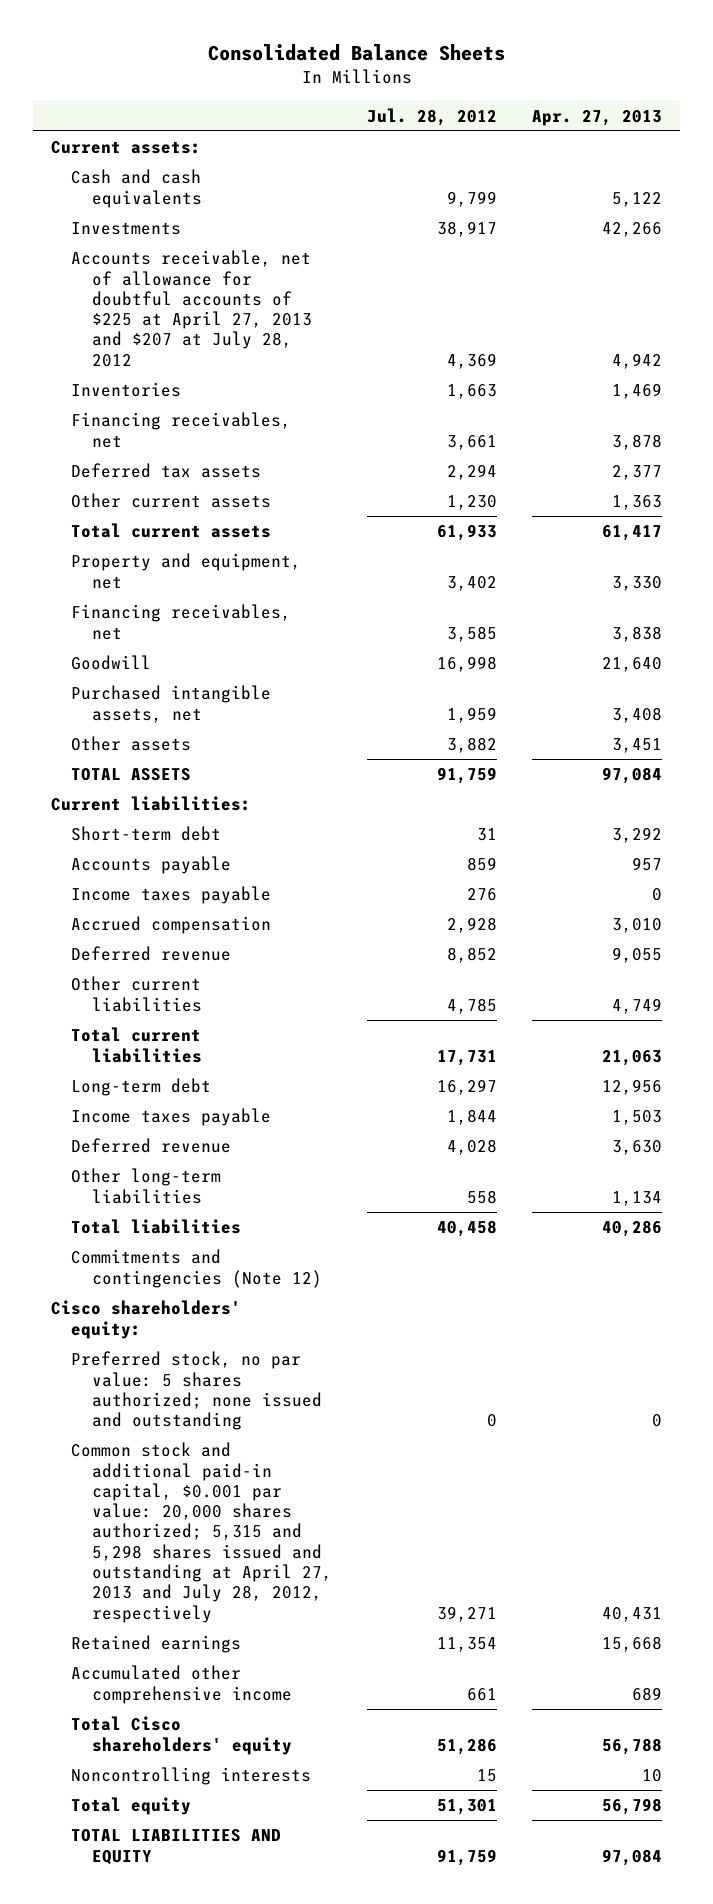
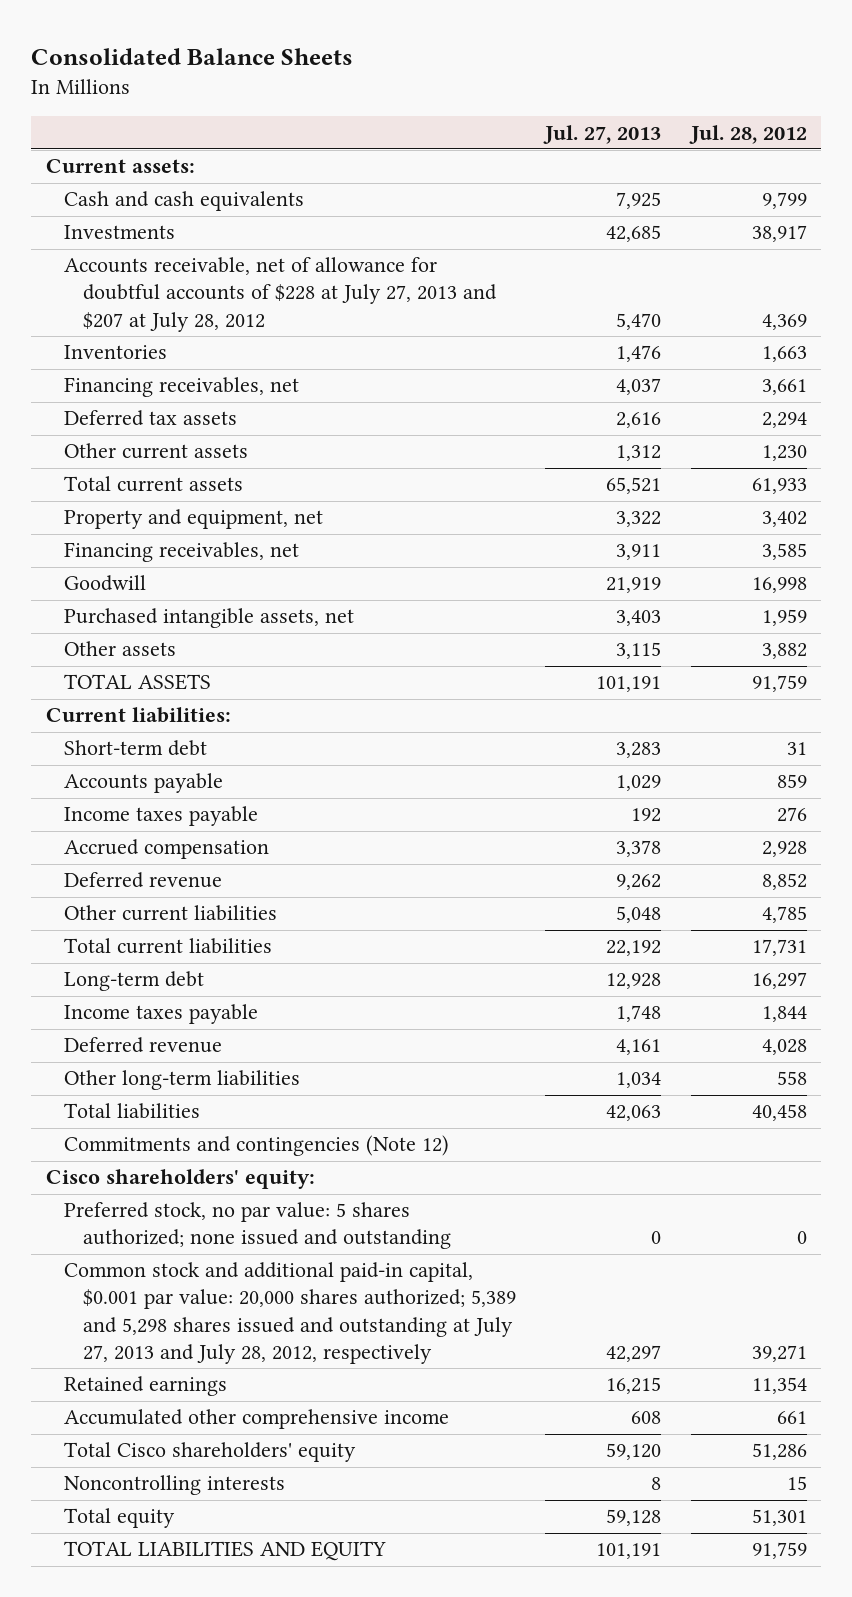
[532,109,663,126] Apr. 27, 2013 -> none
none -> [543,124,662,144] Jul. 27, 2013
[71,250,312,367] Accounts receivable, net of allowance for doubtful accounts of $225 at April 27, 2013 and $207 at July 28, 2012 -> [64,257,498,332] Accounts receivable, net of allowance for doubtful accounts of $228 at July 27, 2013 and $207 at July 28, 2012
[71,1442,332,1623] Common stock and additional paid-in capital, $0.001 par value: 20,000 shares authorized; 5,315 and 5,298 shares issued and outstanding at April 27, 2013 and July 28, 2012, respectively -> [64,1262,517,1364] Common stock and additional paid-in capital, $0.001 par value: 20,000 shares authorized; 5,389 and 5,298 shares issued and outstanding at July 27, 2013 and July 28, 2012, respectively

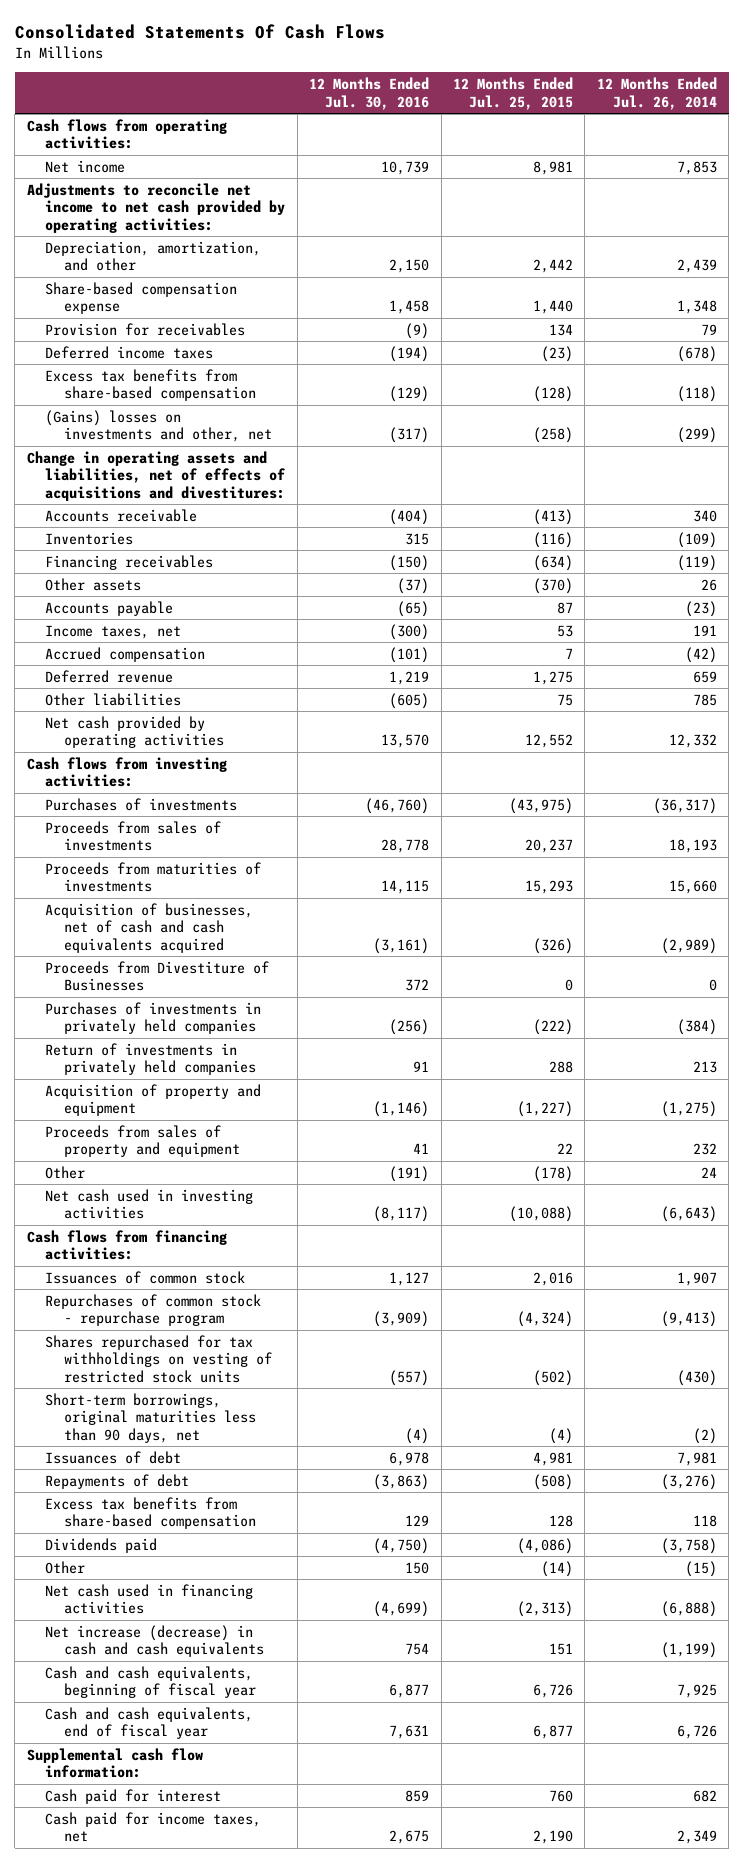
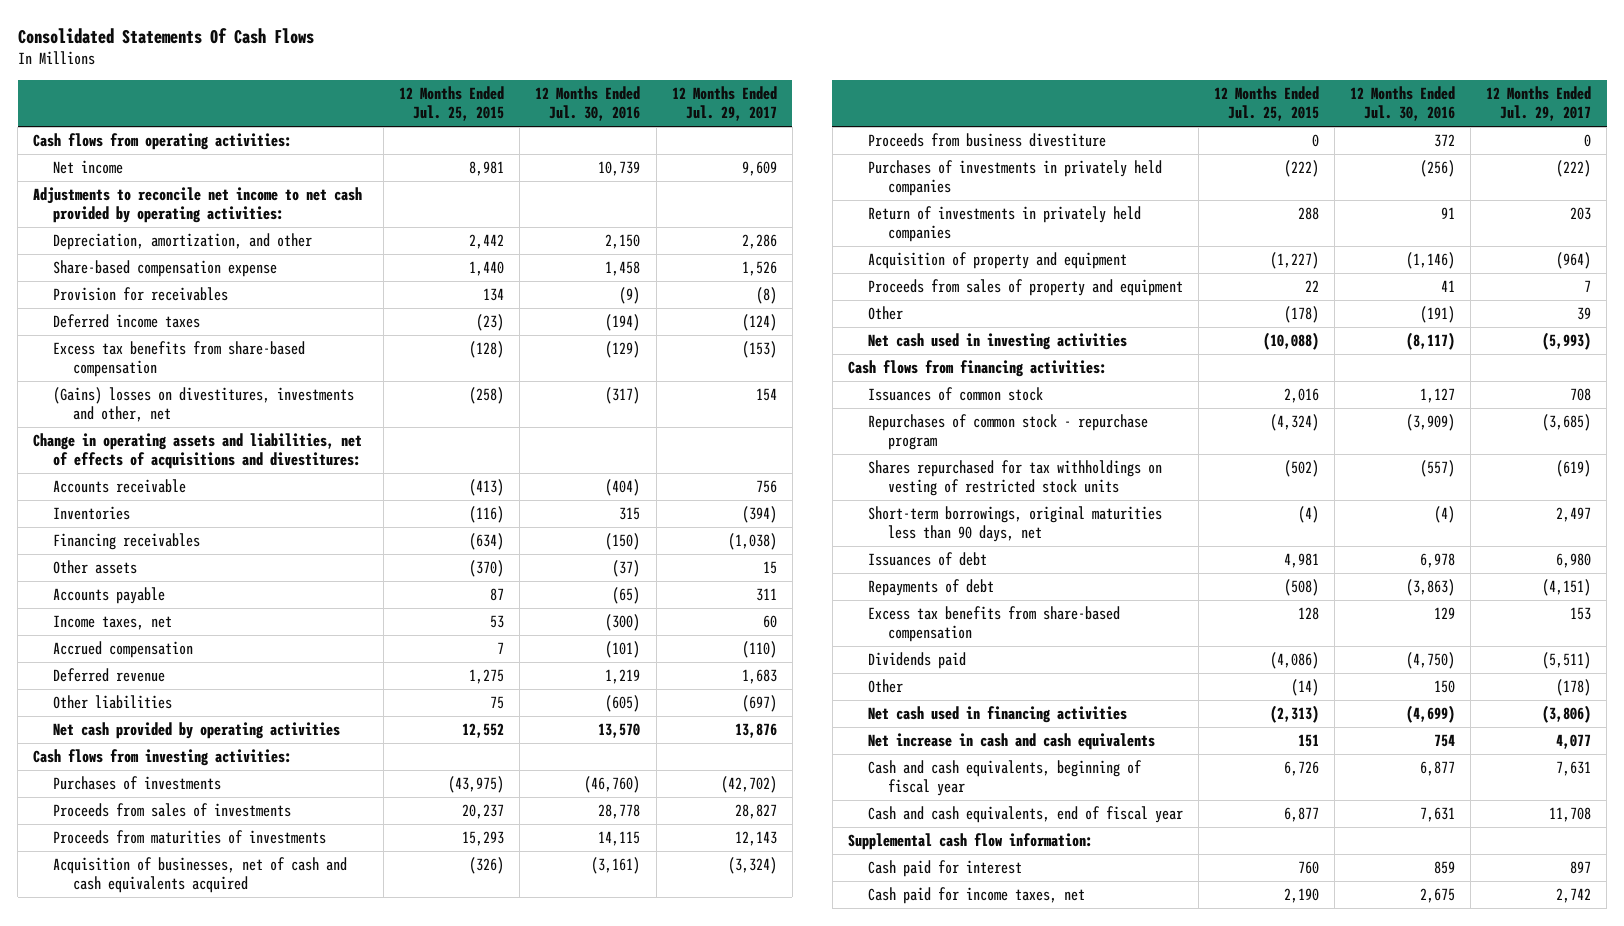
[596,77,717,110] 12 Months Ended Jul. 26, 2014 -> none
none -> [671,86,777,122] 12 Months Ended Jul. 29, 2017
[45,409,272,443] (Gains) losses on investments and other, net -> [53,387,355,423] (Gains) losses on divestitures, investments and other, net
[45,960,270,992] Proceeds from Divestiture of Businesses -> [867,133,1106,148] Proceeds from business divestiture
[45,1624,264,1658] Net increase (decrease) in cash and cash equivalents -> [867,733,1155,751] Net increase in cash and cash equivalents

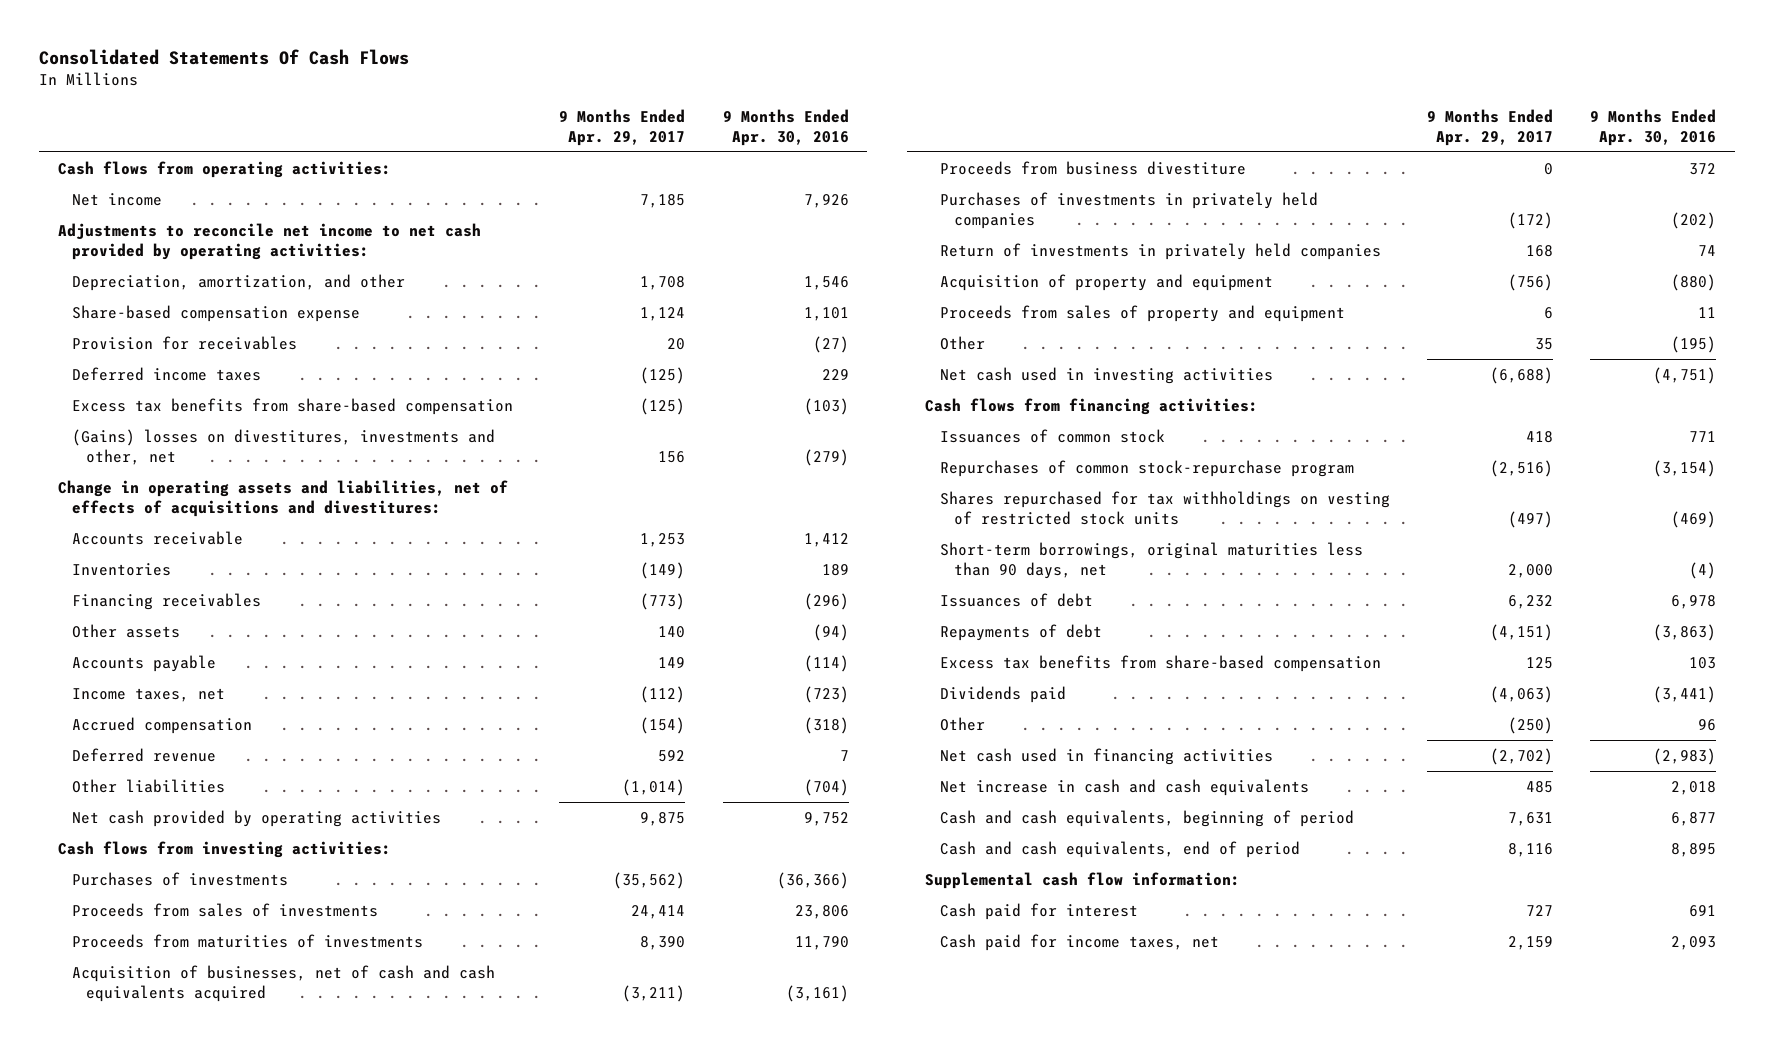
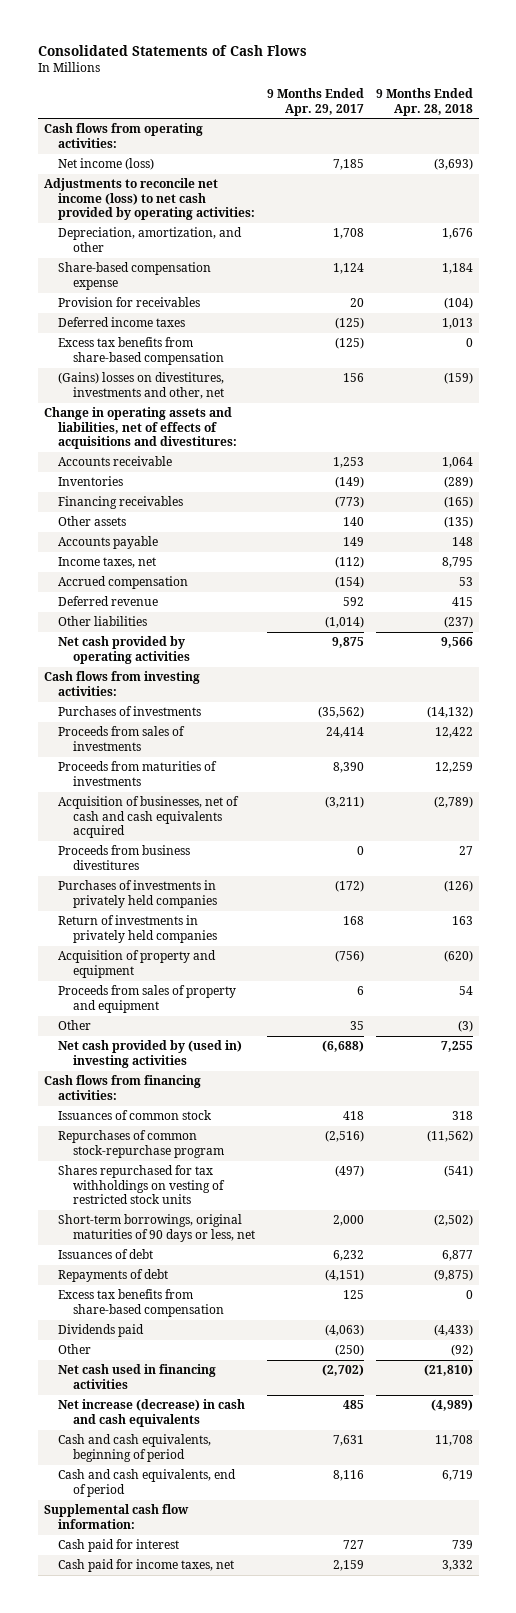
[39,48,410,65] Consolidated Statements Of Cash Flows -> [37,45,307,57] Consolidated Statements of Cash Flows
[722,108,849,146] 9 Months Ended Apr. 30, 2016 -> none
none -> [375,88,473,116] 9 Months Ended Apr. 28, 2018
[72,193,163,207] Net income -> [58,158,155,171] Net income (loss)
[58,223,482,260] Adjustments to reconcile net income to net cash provided by operating activities: -> [43,178,256,220] Adjustments to reconcile net income (loss) to net cash provided by operating activities:
[939,161,1246,176] Proceeds from business divestiture -> [58,845,191,870] Proceeds from business divestitures
[939,367,1273,385] Net cash used in investing activities -> [58,1040,243,1068] Net cash provided by (used in) investing activities
[939,542,1363,579] Short-term borrowings, original maturities less than 90 days, net -> [58,1214,255,1242] Short-term borrowings, original maturities of 90 days or less, net
[939,779,1309,797] Net increase in cash and cash equivalents -> [58,1399,246,1427] Net increase (decrease) in cash and cash equivalents

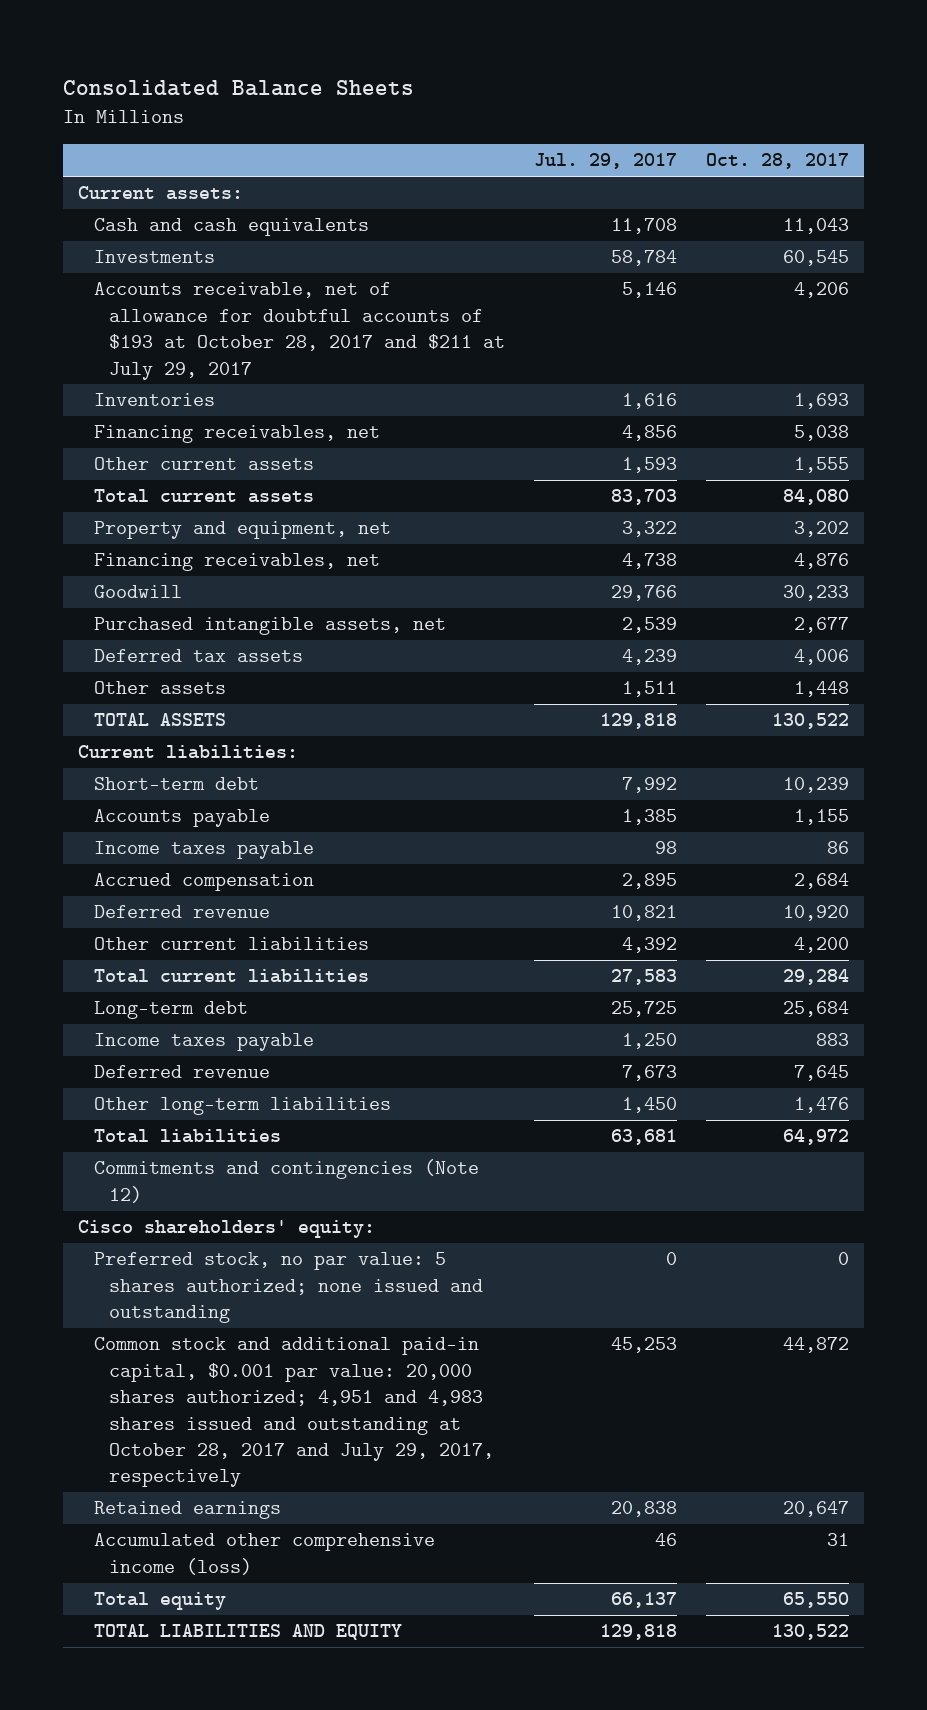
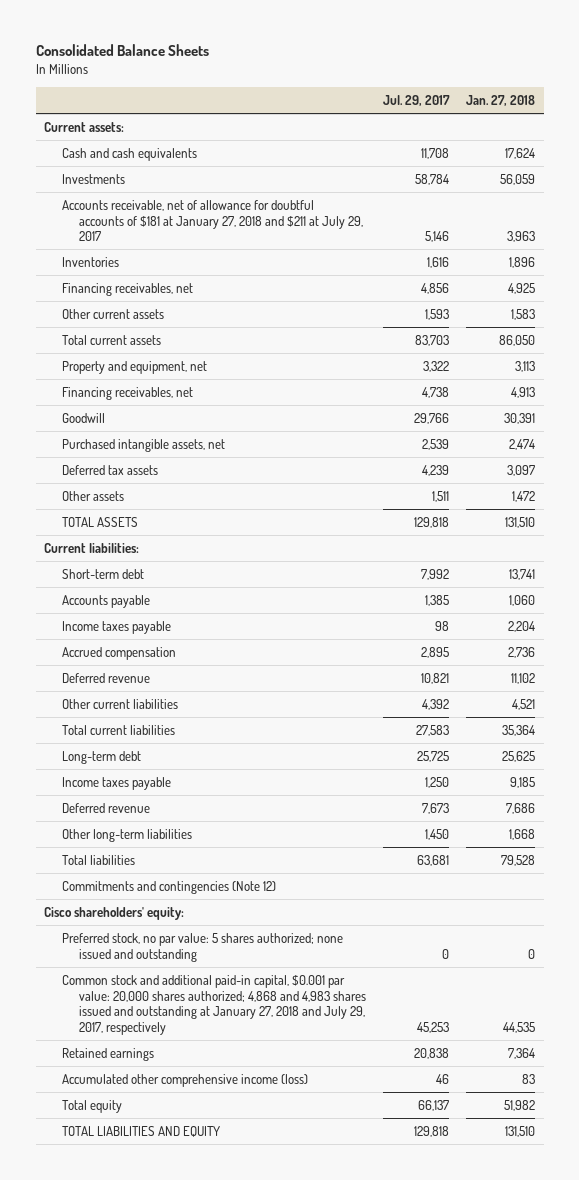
[706,153,850,170] Oct. 28, 2017 -> none
none -> [466,95,536,107] Jan. 27, 2018
[93,282,506,380] Accounts receivable, net of allowance for doubtful accounts of $193 at October 28, 2017 and $211 at July 29, 2017 -> [61,199,364,242] Accounts receivable, net of allowance for doubtful accounts of $181 at January 27, 2018 and $211 at July 29, 2017
[93,1337,495,1488] Common stock and additional paid-in capital, $0.001 par value: 20,000 shares authorized; 4,951 and 4,983 shares issued and outstanding at October 28, 2017 and July 29, 2017, respectively -> [61,974,367,1036] Common stock and additional paid-in capital, $0.001 par value: 20,000 shares authorized; 4,868 and 4,983 shares issued and outstanding at January 27, 2018 and July 29, 2017, respectively

